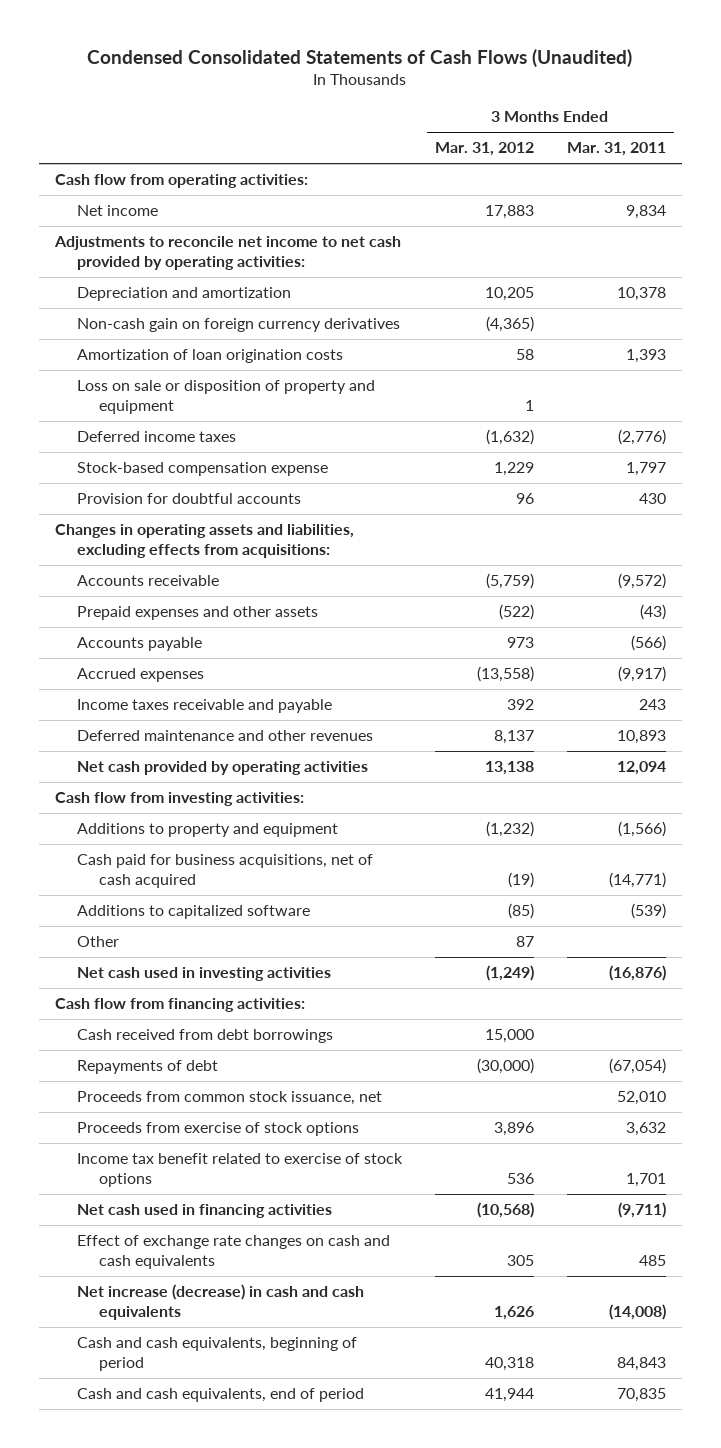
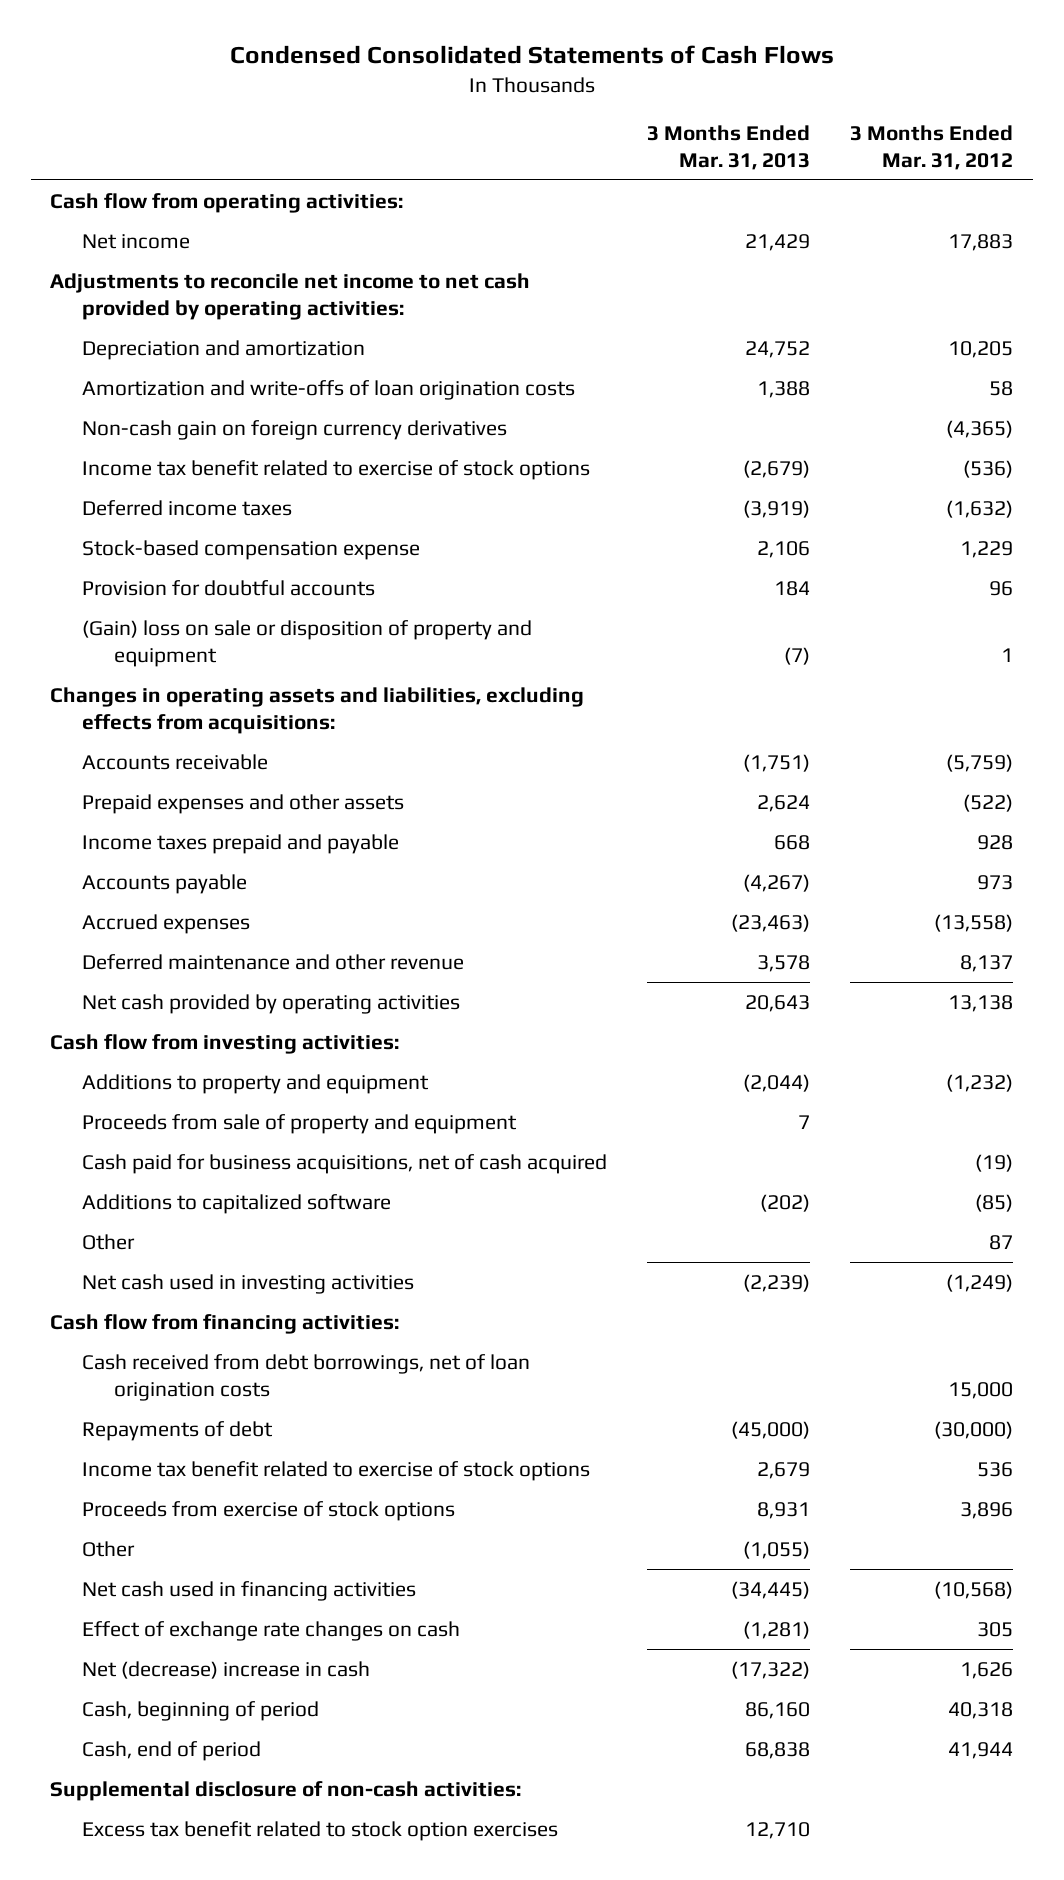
[87,48,633,67] Condensed Consolidated Statements of Cash Flows (Unaudited) -> [229,45,834,65] Condensed Consolidated Statements of Cash Flows
[566,142,666,157] Mar. 31, 2011 -> none
none -> [647,124,811,170] 3 Months Ended Mar. 31, 2013
none -> [82,379,576,400] Amortization and write-offs of loan origination costs
[77,349,344,364] Amortization of loan origination costs -> none
[77,380,376,415] Loss on sale or disposition of property and equipment -> none
none -> [82,459,591,480] Income tax benefit related to exercise of stock options
none -> [82,619,533,667] (Gain) loss on sale or disposition of property and equipment
none -> [82,833,400,854] Income taxes prepaid and payable
[77,699,333,714] Income taxes receivable and payable -> none
[77,730,374,742] Deferred maintenance and other revenues -> [82,953,465,970] Deferred maintenance and other revenue
none -> [82,1113,518,1134] Proceeds from sale of property and equipment
[77,1029,334,1044] Cash received from debt borrowings -> [82,1353,531,1401] Cash received from debt borrowings, net of loan origination costs
[77,1091,383,1106] Proceeds from common stock issuance, net -> none
[77,1122,360,1137] Proceeds from exercise of stock options -> [82,1500,456,1521] Proceeds from exercise of stock options
none -> [82,1540,136,1557] Other
[77,1235,391,1270] Effect of exchange rate changes on cash and cash equivalents -> [82,1620,461,1641] Effect of exchange rate changes on cash
[77,1284,365,1321] Net increase (decrease) in cash and cash equivalents -> [82,1660,371,1679] Net (decrease) increase in cash
[77,1337,358,1372] Cash and cash equivalents, beginning of period -> [82,1700,320,1721] Cash, beginning of period
[77,1388,365,1403] Cash and cash equivalents, end of period -> [82,1740,262,1761] Cash, end of period
none -> [50,1780,522,1801] Supplemental disclosure of non-cash activities:
none -> [82,1820,559,1841] Excess tax benefit related to stock option exercises

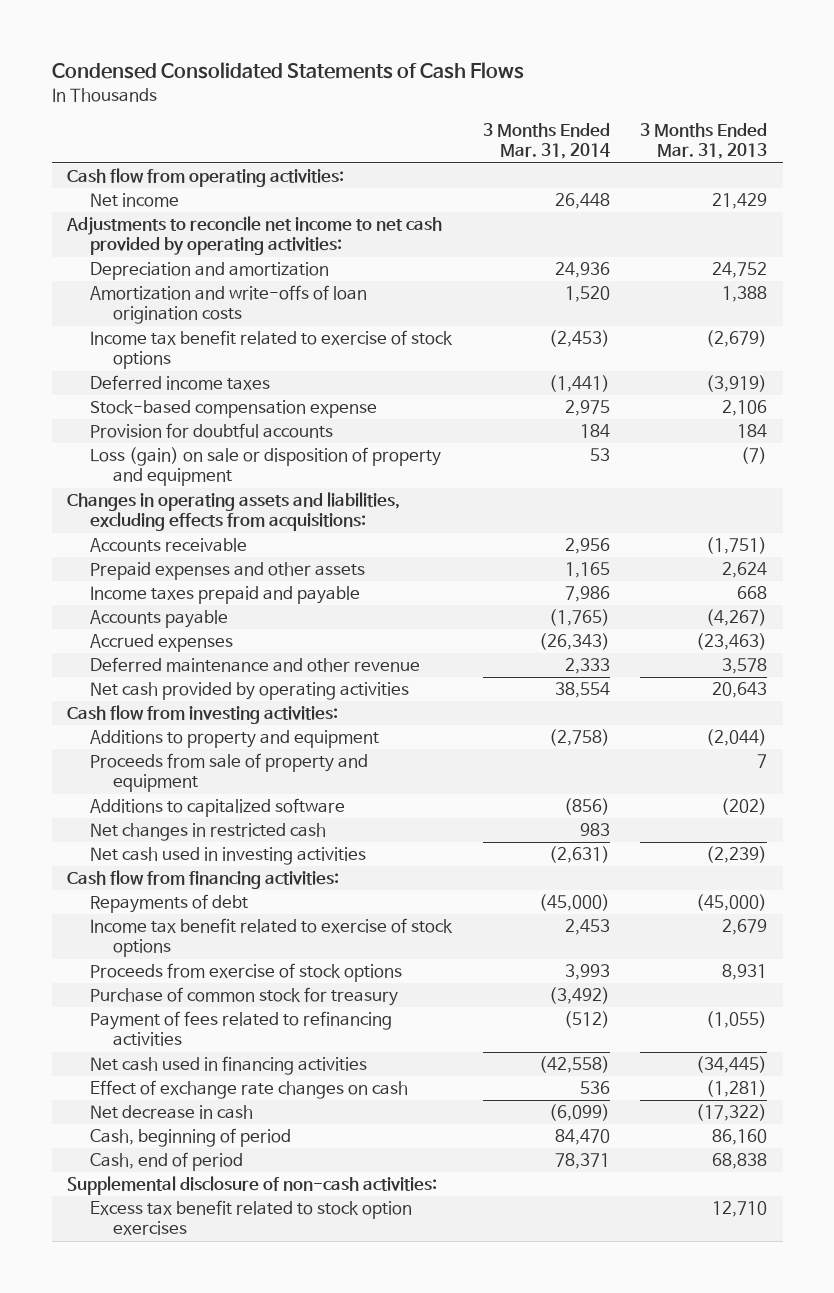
[850,124,1014,170] 3 Months Ended Mar. 31, 2012 -> none
none -> [482,123,610,160] 3 Months Ended Mar. 31, 2014
[82,419,508,440] Non-cash gain on foreign currency derivatives -> none
[82,619,533,667] (Gain) loss on sale or disposition of property and equipment -> [89,447,441,487] Loss (gain) on sale or disposition of property and equipment
[82,1153,608,1174] Cash paid for business acquisitions, net of cash acquired -> none
[82,1233,136,1250] Other -> none
none -> [89,823,326,842] Net changes in restricted cash
[82,1353,531,1401] Cash received from debt borrowings, net of loan origination costs -> none
none -> [89,987,398,1007] Purchase of common stock for treasury
[82,1540,136,1557] Other -> [89,1011,392,1047] Payment of fees related to refinancing activities
[82,1660,371,1679] Net (decrease) increase in cash -> [89,1105,253,1120] Net decrease in cash

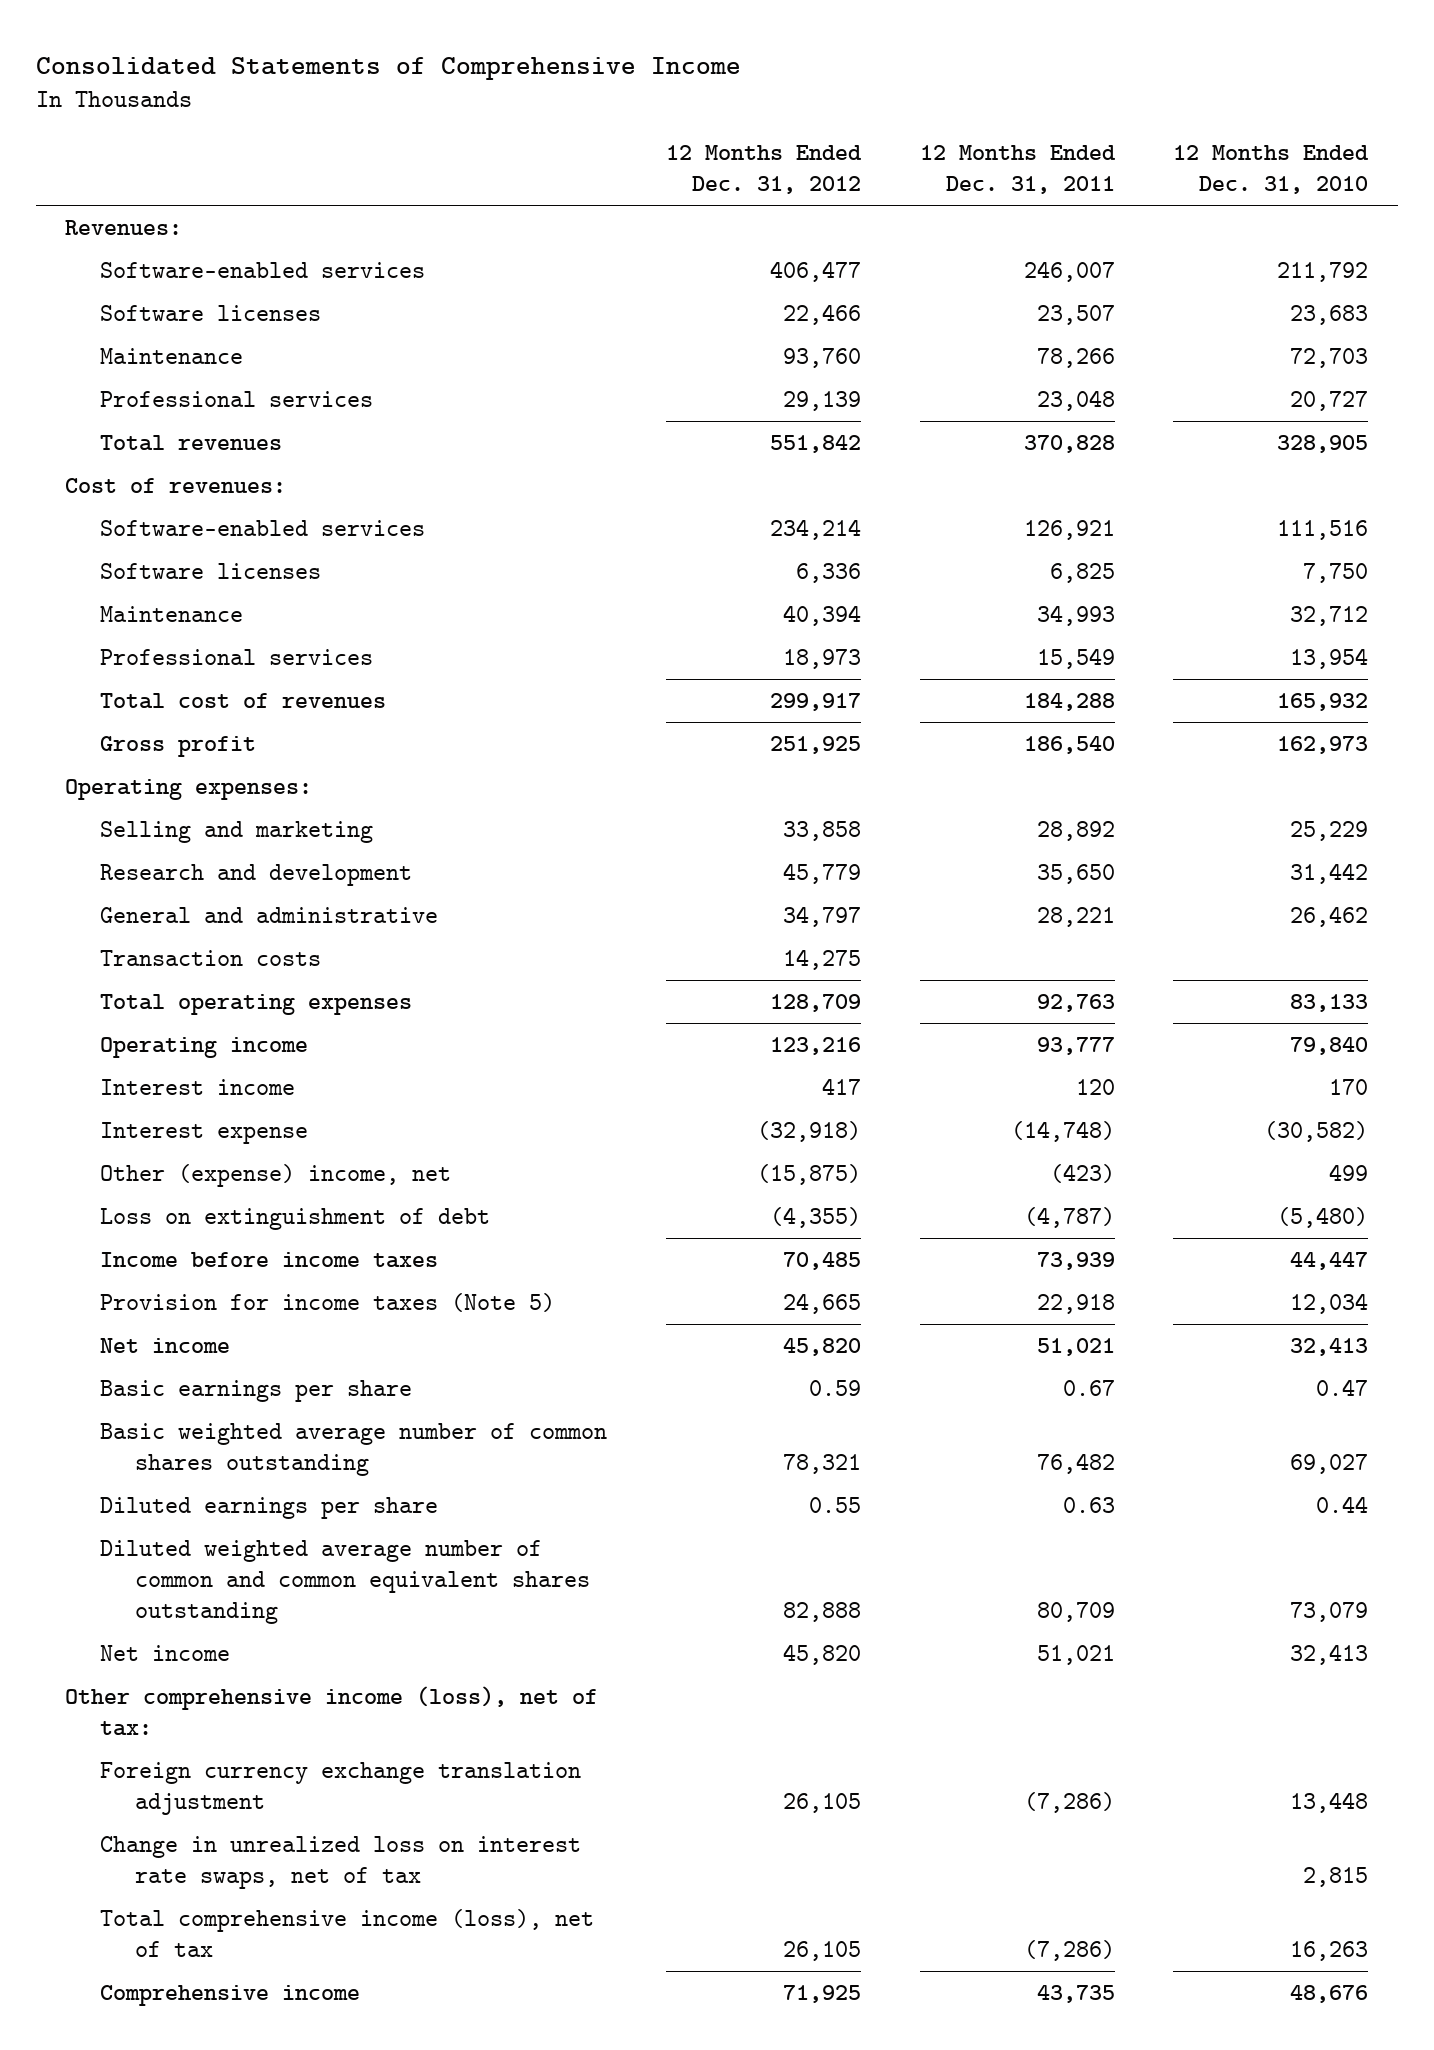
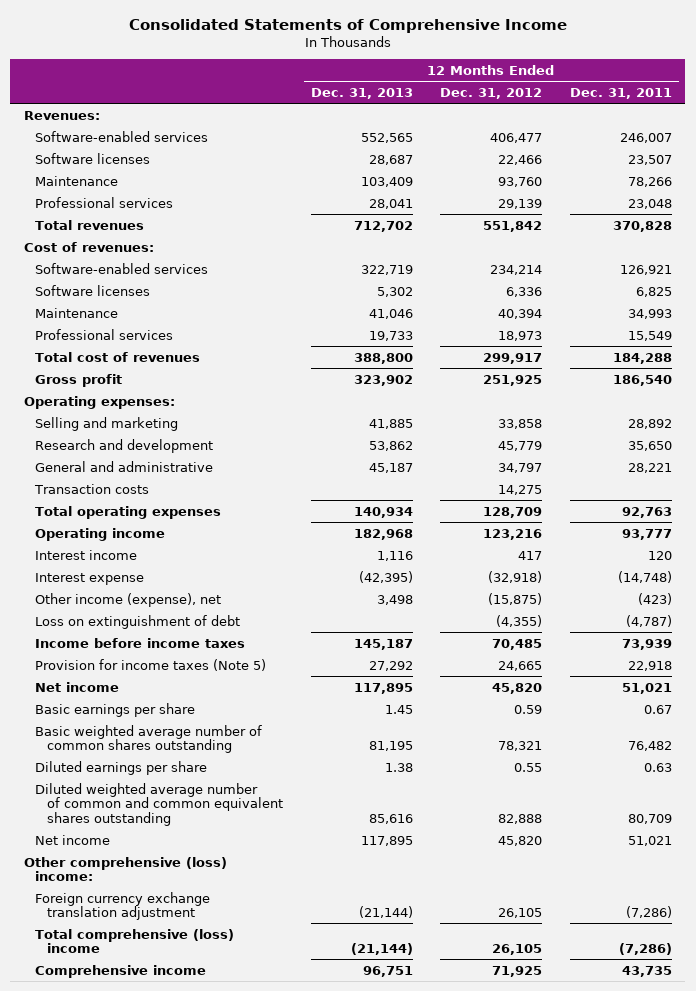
[1173,144,1370,194] 12 Months Ended Dec. 31, 2010 -> none
none -> [310,87,413,99] Dec. 31, 2013
[99,1163,451,1187] Other (expense) income, net -> [35,592,222,607] Other income (expense), net
[65,1685,599,1737] Other comprehensive income (loss), net of tax: -> [23,856,227,882] Other comprehensive (loss) income:
[99,1835,581,1890] Change in unrealized loss on interest rate swaps, net of tax -> none
[99,1908,594,1958] Total comprehensive income (loss), net of tax -> [35,928,235,954] Total comprehensive (loss) income

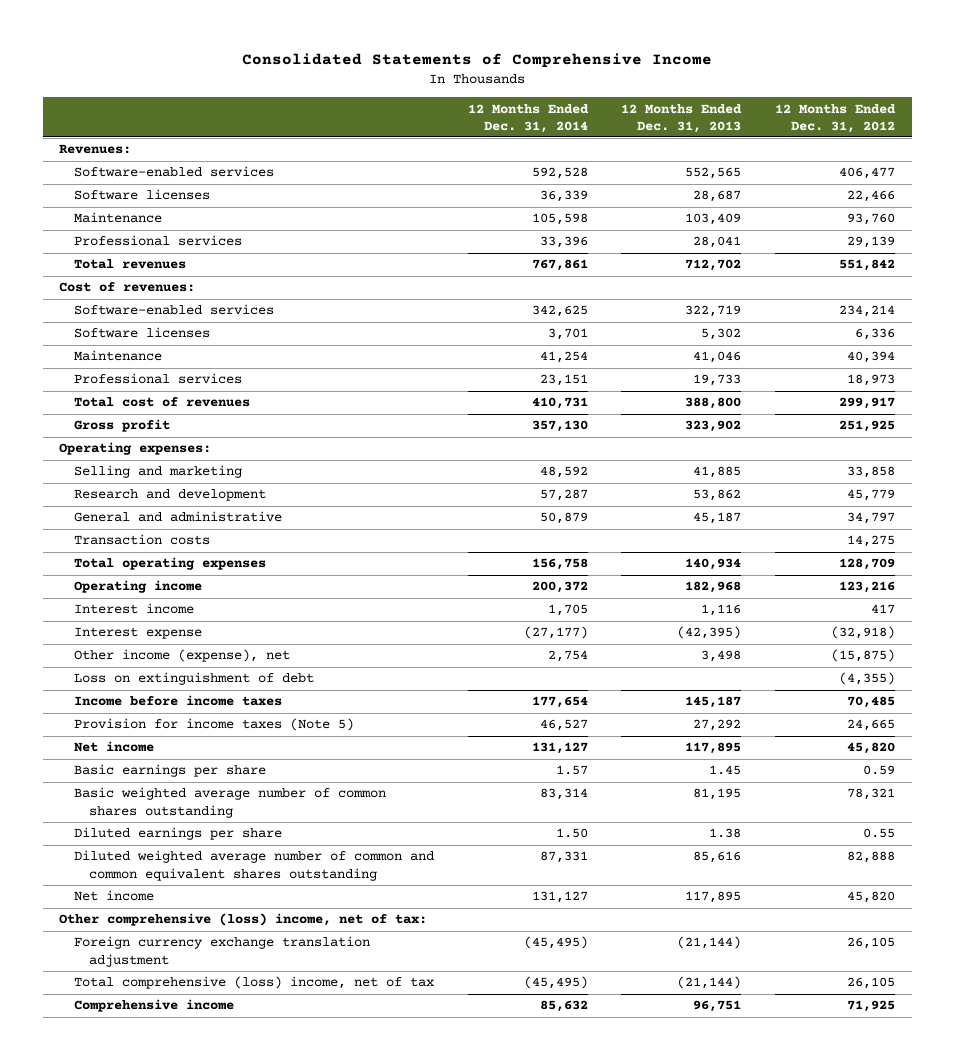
[569,87,672,99] Dec. 31, 2011 -> none
none -> [467,103,589,133] 12 Months Ended Dec. 31, 2014
[23,856,227,882] Other comprehensive (loss) income: -> [59,913,428,927] Other comprehensive (loss) income, net of tax:
[35,928,235,954] Total comprehensive (loss) income -> [74,976,435,990] Total comprehensive (loss) income, net of tax

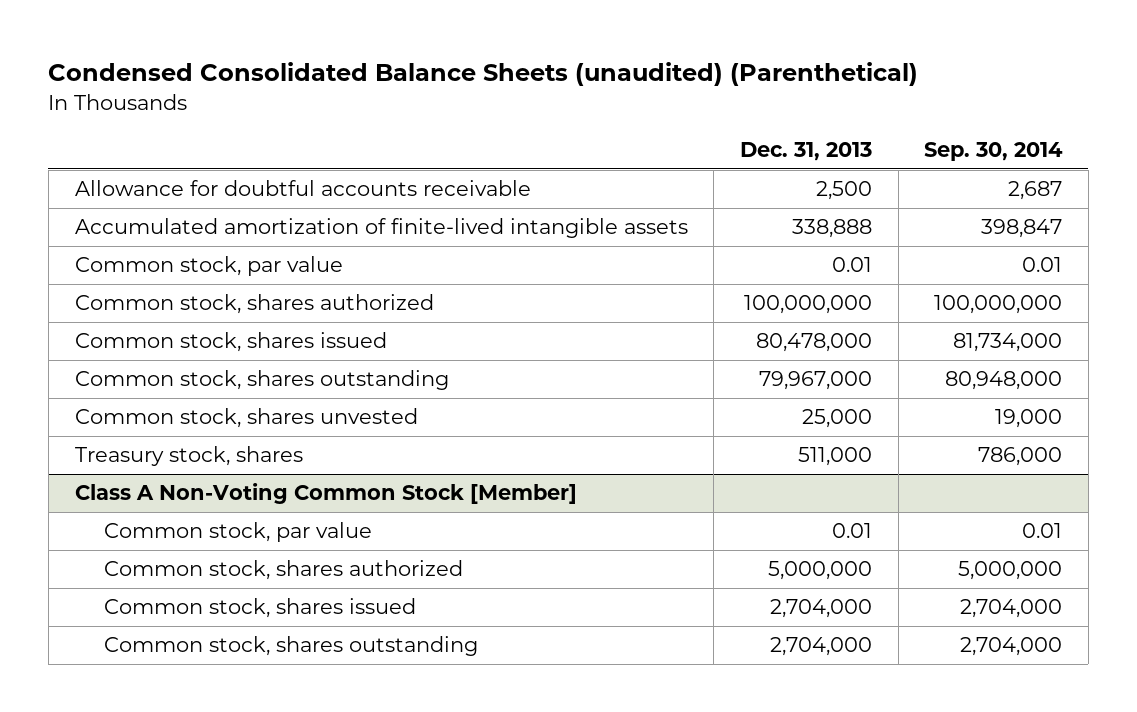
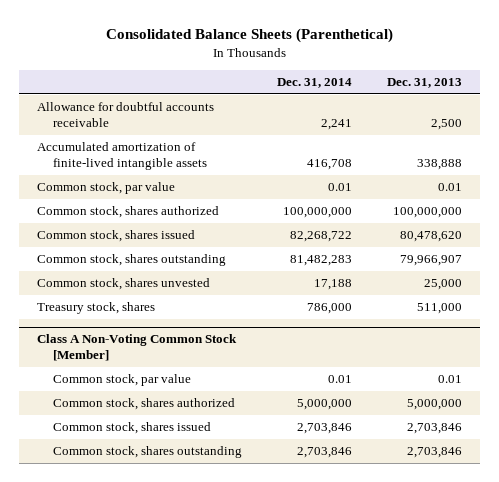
[48,62,919,87] Condensed Consolidated Balance Sheets (unaudited) (Parenthetical) -> [105,28,393,44] Consolidated Balance Sheets (Parenthetical)
[924,142,1064,162] Sep. 30, 2014 -> none
none -> [276,78,352,89] Dec. 31, 2014
[755,333,872,353] 80,478,000 -> [400,231,463,243] 80,478,620
[758,371,872,391] 79,967,000 -> [400,255,463,267] 79,966,907
[769,599,872,619] 2,704,000 -> [407,423,463,435] 2,703,846
[769,637,872,657] 2,704,000 -> [407,447,463,459] 2,703,846

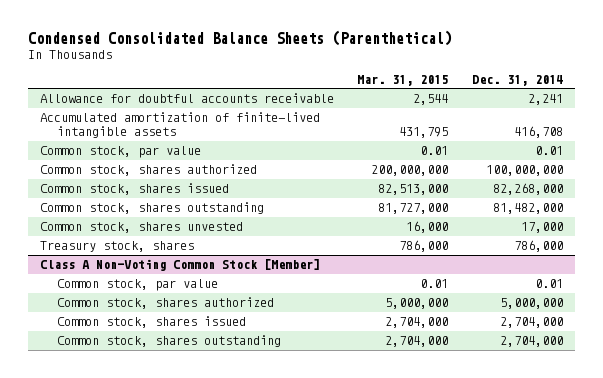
[105,28,393,44] Consolidated Balance Sheets (Parenthetical) -> [27,30,452,47] Condensed Consolidated Balance Sheets (Parenthetical)
[387,78,463,89] Dec. 31, 2013 -> none
none -> [357,74,449,86] Mar. 31, 2015
[289,231,352,243] 82,268,722 -> [493,183,564,196] 82,268,000
[289,255,352,267] 81,482,283 -> [493,203,564,215] 81,482,000
[313,279,352,291] 17,188 -> [521,222,564,234] 17,000
[296,423,352,435] 2,703,846 -> [500,317,564,329] 2,704,000
[296,447,352,459] 2,703,846 -> [500,336,564,348] 2,704,000

